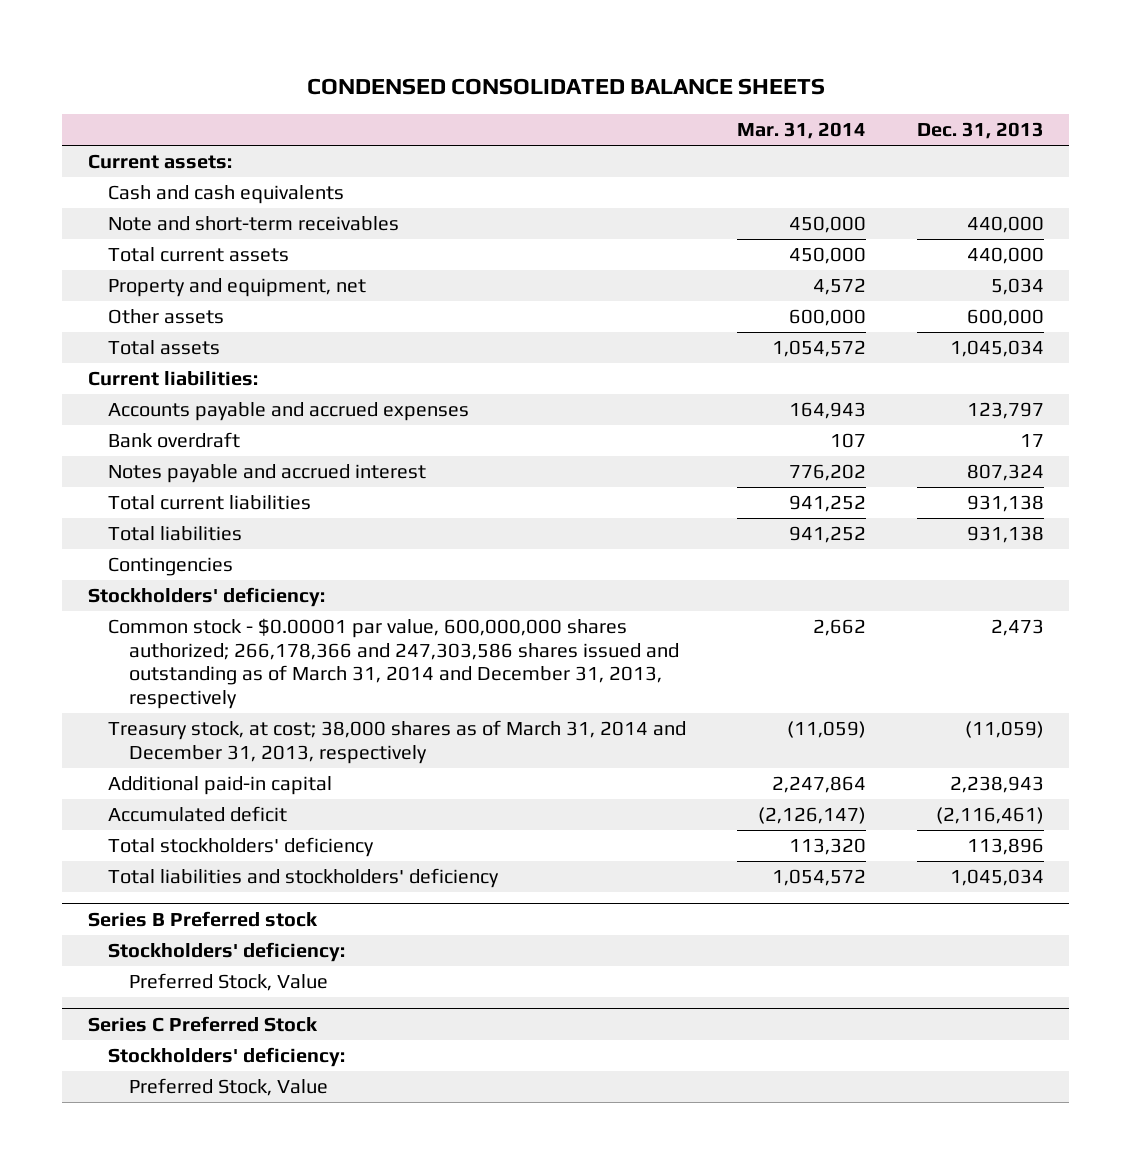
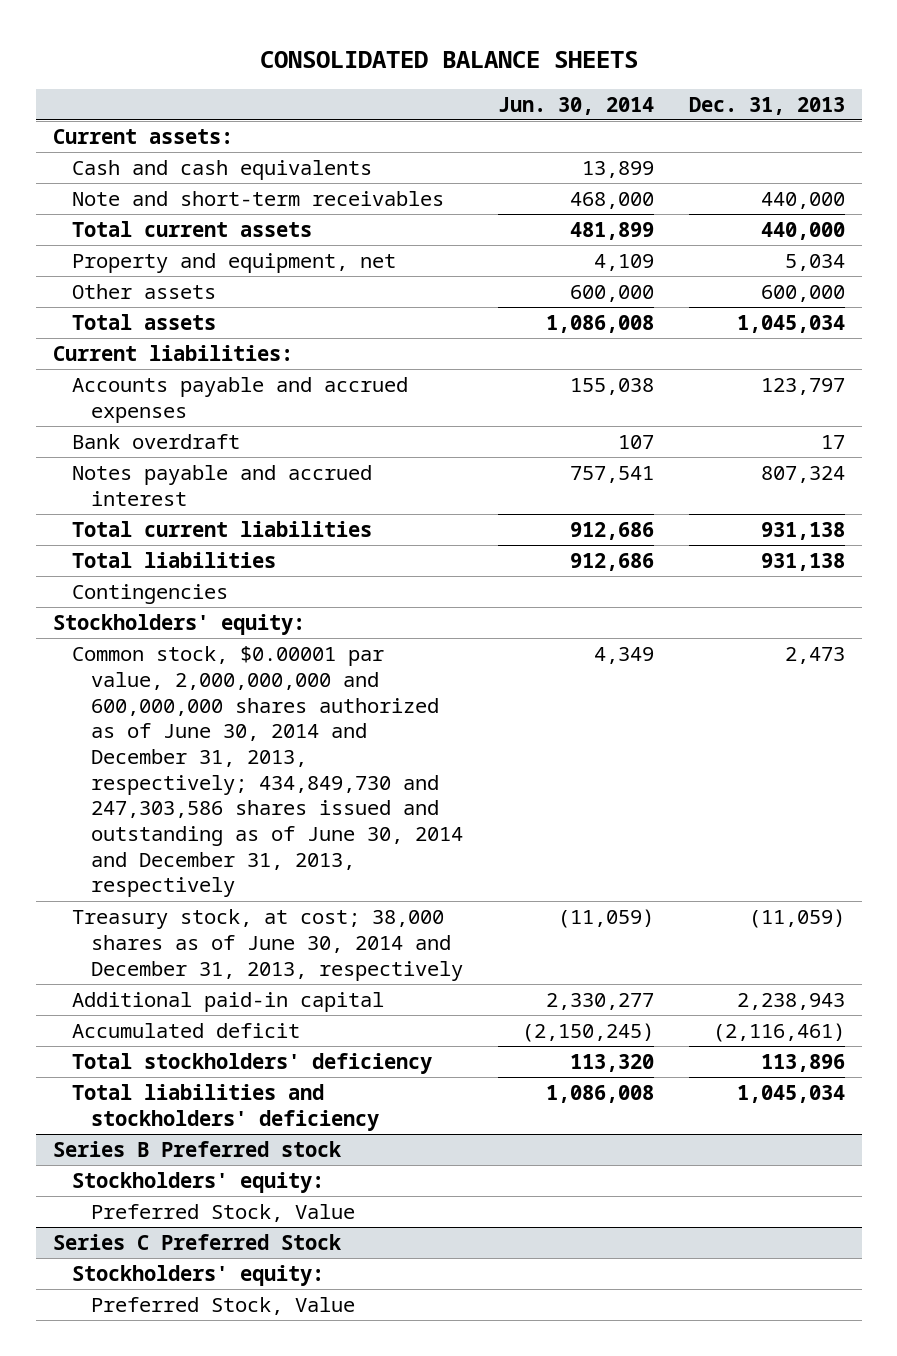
[306,77,825,95] CONDENSED CONSOLIDATED BALANCE SHEETS -> [259,50,638,68] CONSOLIDATED BALANCE SHEETS
[737,121,867,139] Mar. 31, 2014 -> none
none -> [498,96,655,115] Jun. 30, 2014
[87,587,325,608] Stockholders' deficiency: -> [52,614,305,636] Stockholders' equity:
[108,618,679,709] Common stock - $0.00001 par value, 600,000,000 shares authorized; 266,178,366 and 247,303,586 shares issued and outstanding as of March 31, 2014 and December 31, 2013, respectively -> [72,646,464,898] Common stock, $0.00001 par value, 2,000,000,000 and 600,000,000 shares authorized as of June 30, 2014 and December 31, 2013, respectively; 434,849,730 and 247,303,586 shares issued and outstanding as of June 30, 2014 and December 31, 2013, respectively
[108,720,687,764] Treasury stock, at cost; 38,000 shares as of March 31, 2014 and December 31, 2013, respectively -> [72,909,464,981] Treasury stock, at cost; 38,000 shares as of June 30, 2014 and December 31, 2013, respectively
[108,942,346,963] Stockholders' deficiency: -> [72,1172,325,1194] Stockholders' equity:
[108,1047,346,1068] Stockholders' deficiency: -> [72,1265,325,1287] Stockholders' equity:

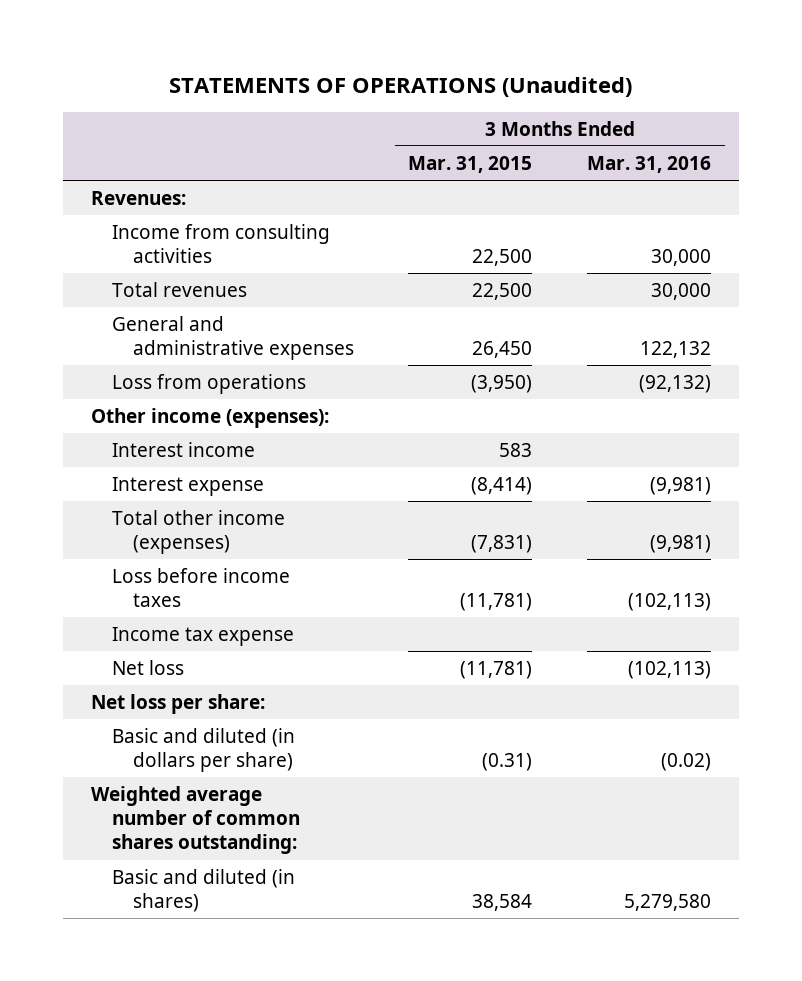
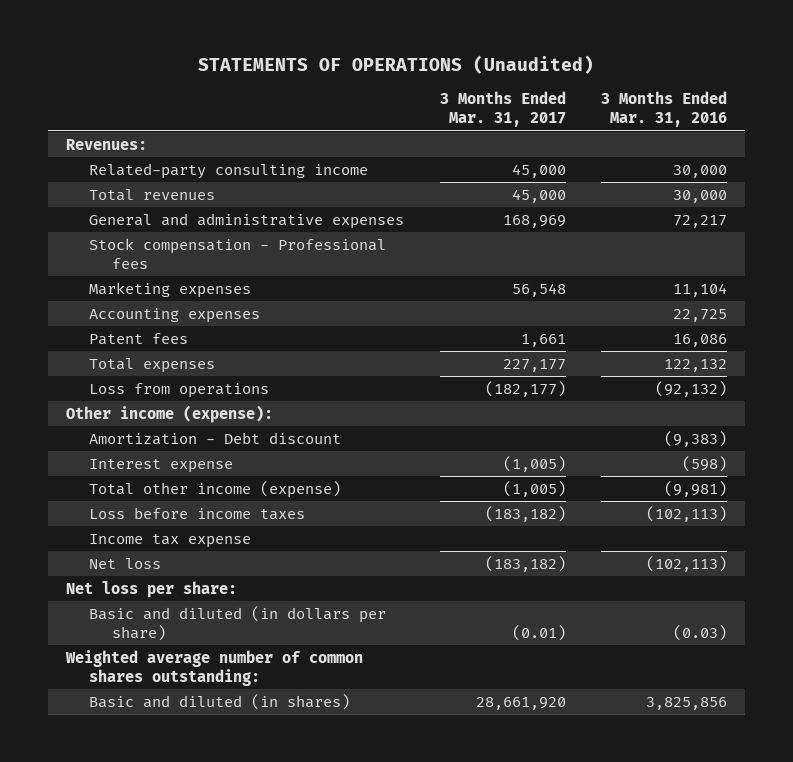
[408,155,533,173] Mar. 31, 2015 -> none
none -> [439,91,566,128] 3 Months Ended Mar. 31, 2017
[111,223,330,264] Income from consulting activities -> [88,162,368,179] Related-party consulting income
[640,341,712,359] 122,132 -> [673,214,728,228] 72,217
none -> [88,237,386,269] Stock compensation - Professional fees
none -> [88,281,251,298] Marketing expenses
none -> [88,307,260,323] Accounting expenses
none -> [88,332,188,345] Patent fees
none -> [88,357,215,373] Total expenses
[111,441,255,457] Interest income -> none
[90,407,329,428] Other income (expenses): -> [65,404,273,423] Other income (expense):
none -> [88,431,341,445] Amortization - Debt discount
[650,476,712,495] (9,981) -> [682,455,728,472] (598)
[111,509,285,555] Total other income (expenses) -> [88,480,341,498] Total other income (expense)
[661,753,712,772] (0.02) -> [673,624,728,641] (0.03)
[624,894,712,912] 5,279,580 -> [646,696,728,710] 3,825,856

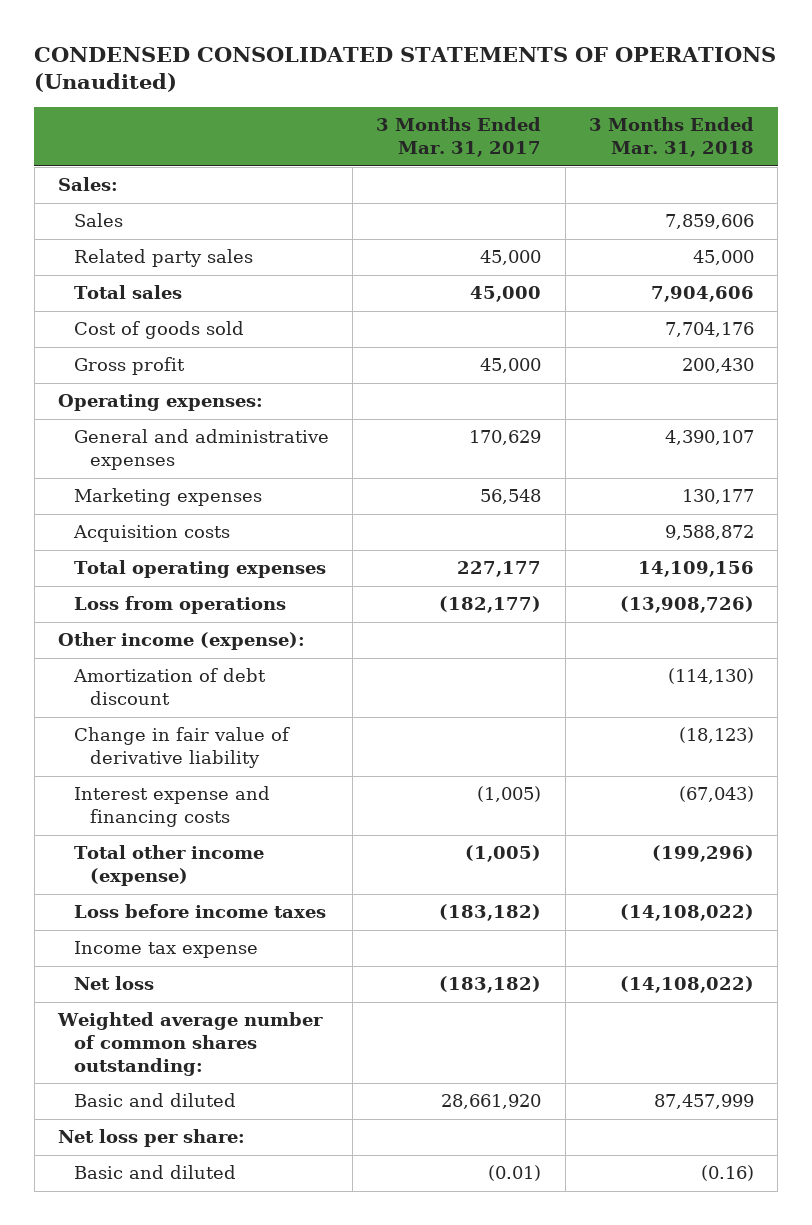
[198,55,595,75] STATEMENTS OF OPERATIONS (Unaudited) -> [34,46,777,93] CONDENSED CONSOLIDATED STATEMENTS OF OPERATIONS (Unaudited)
[601,91,728,128] 3 Months Ended Mar. 31, 2016 -> none
none -> [588,117,754,158] 3 Months Ended Mar. 31, 2018
[88,162,368,179] Related-party consulting income -> none
[88,237,386,269] Stock compensation - Professional fees -> none
[65,138,147,150] Revenues: -> [57,177,118,192] Sales:
none -> [73,213,123,228] Sales
none -> [73,249,253,268] Related party sales
[88,188,215,201] Total revenues -> [73,285,182,300] Total sales
none -> [73,321,244,340] Cost of goods sold
none -> [73,357,185,376] Gross profit
none -> [57,394,263,412] Operating expenses:
[502,214,566,228] 168,969 -> [469,430,542,446] 170,629
[88,307,260,323] Accounting expenses -> none
[88,332,188,345] Patent fees -> none
none -> [72,525,230,543] Acquisition costs
[88,357,215,373] Total expenses -> [73,560,326,579] Total operating expenses
[88,431,341,445] Amortization - Debt discount -> [72,668,266,706] Amortization of debt discount
none -> [73,727,290,769] Change in fair value of derivative liability
[88,458,233,473] Interest expense -> [73,786,270,828] Interest expense and financing costs
[88,605,386,641] Basic and diluted (in dollars per share) -> none
[88,693,350,710] Basic and diluted (in shares) -> [73,1093,236,1108] Basic and diluted
[65,580,237,598] Net loss per share: -> [57,1129,245,1148] Net loss per share:
none -> [73,1165,236,1180] Basic and diluted

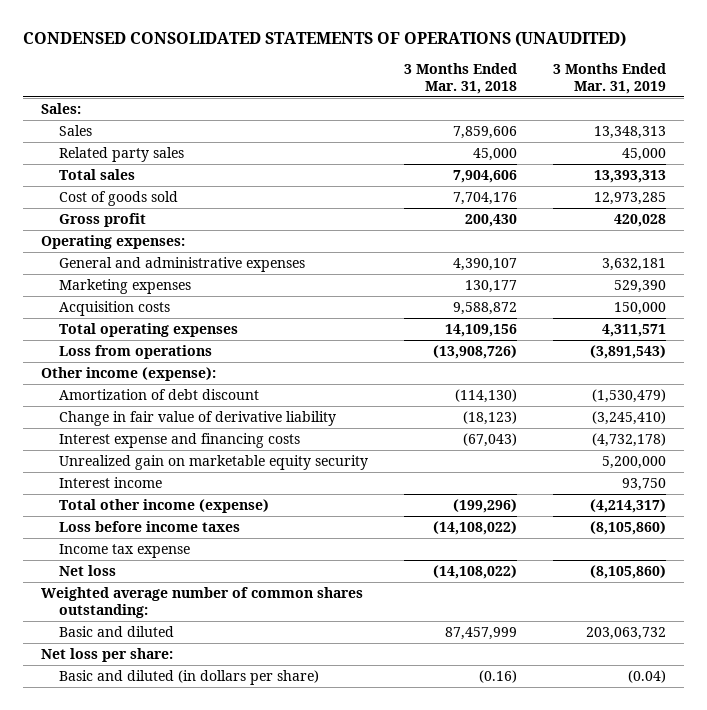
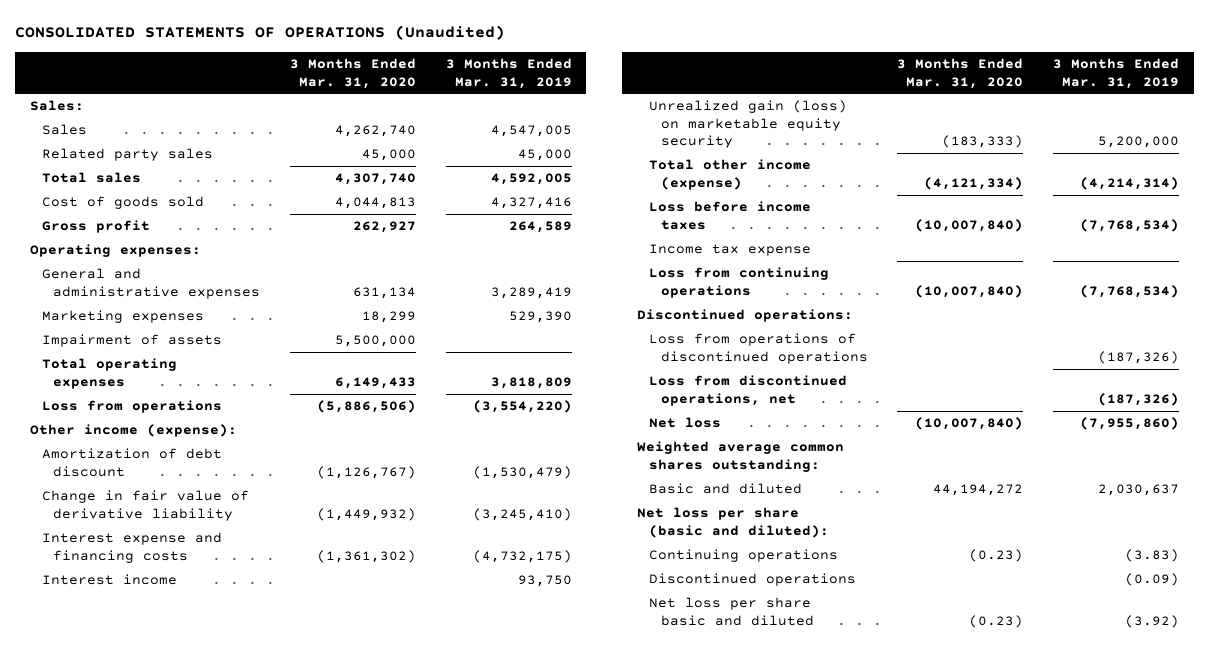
[22,31,626,48] CONDENSED CONSOLIDATED STATEMENTS OF OPERATIONS (UNAUDITED) -> [15,25,506,41] CONSOLIDATED STATEMENTS OF OPERATIONS (Unaudited)
[403,62,517,94] 3 Months Ended Mar. 31, 2018 -> none
none -> [289,58,416,89] 3 Months Ended Mar. 31, 2020
[593,125,666,139] 13,348,313 -> [490,125,572,138] 4,547,005
[593,169,666,183] 13,393,313 -> [490,173,572,186] 4,592,005
[593,191,666,205] 12,973,285 -> [490,197,572,210] 4,327,416
[613,213,666,227] 420,028 -> [508,221,572,234] 264,589
[601,257,666,271] 3,632,181 -> [490,286,572,299] 3,289,419
[58,300,170,316] Acquisition costs -> none
none -> [41,334,222,348] Impairment of assets
[601,323,666,337] 4,311,571 -> [490,376,572,389] 3,818,809
[589,344,666,359] (3,891,543) -> [472,400,572,414] (3,554,220)
[58,454,368,470] Unrealized gain on marketable equity security -> none
[591,432,666,447] (4,732,178) -> [472,549,572,563] (4,732,175)
none -> [648,100,847,149] Unrealized gain (loss) on marketable equity security
[589,498,666,513] (4,214,317) -> [1079,176,1179,190] (4,214,314)
[589,520,666,535] (8,105,860) -> [1079,218,1179,232] (7,768,534)
none -> [648,267,829,298] Loss from continuing operations
none -> [637,309,854,323] Discontinued operations:
none -> [648,333,868,364] Loss from operations of discontinued operations
none -> [648,375,847,406] Loss from discontinued operations, net
[589,564,666,579] (8,105,860) -> [1079,417,1179,431] (7,955,860)
[40,586,363,618] Weighted average number of common shares outstanding: -> [637,441,845,472] Weighted average common shares outstanding:
[585,626,666,640] 203,063,732 -> [1097,484,1179,497] 2,030,637
[40,647,173,662] Net loss per share: -> [637,507,829,538] Net loss per share (basic and diluted):
none -> [648,549,838,563] Continuing operations
none -> [648,573,856,587] Discontinued operations
[58,669,319,685] Basic and diluted (in dollars per share) -> [648,597,814,626] Net loss per share basic and diluted
[627,669,666,683] (0.04) -> [1124,614,1179,628] (3.92)

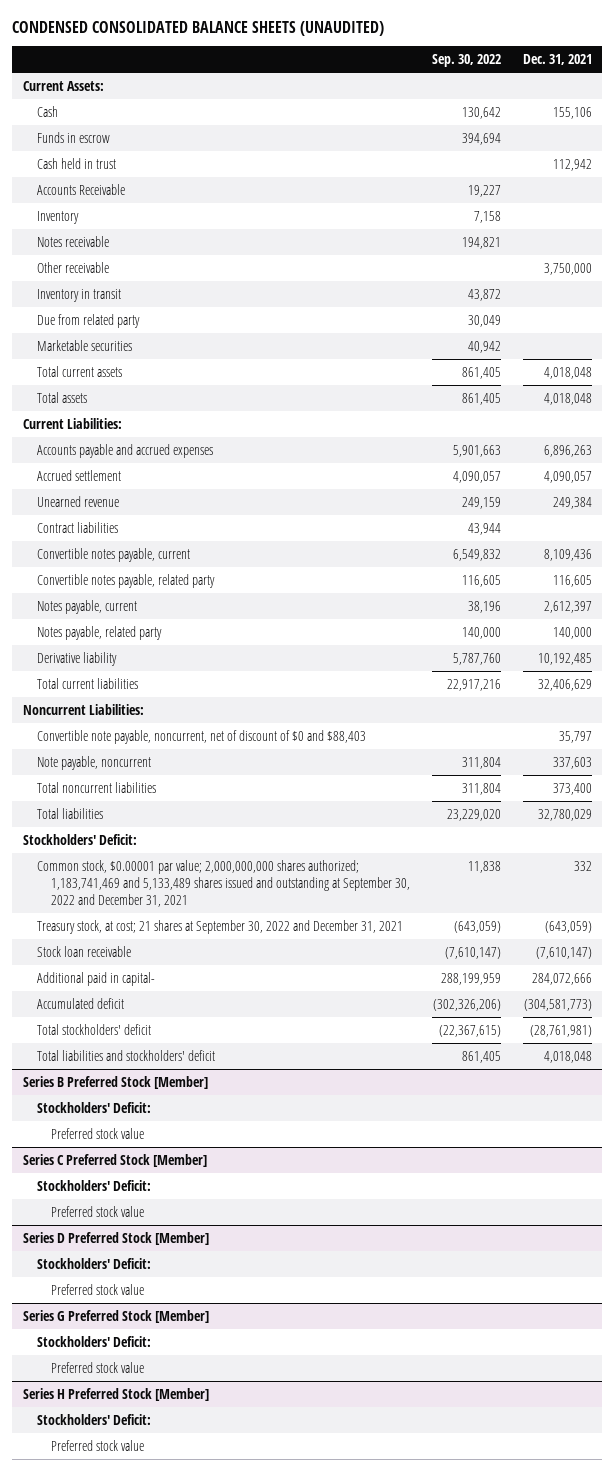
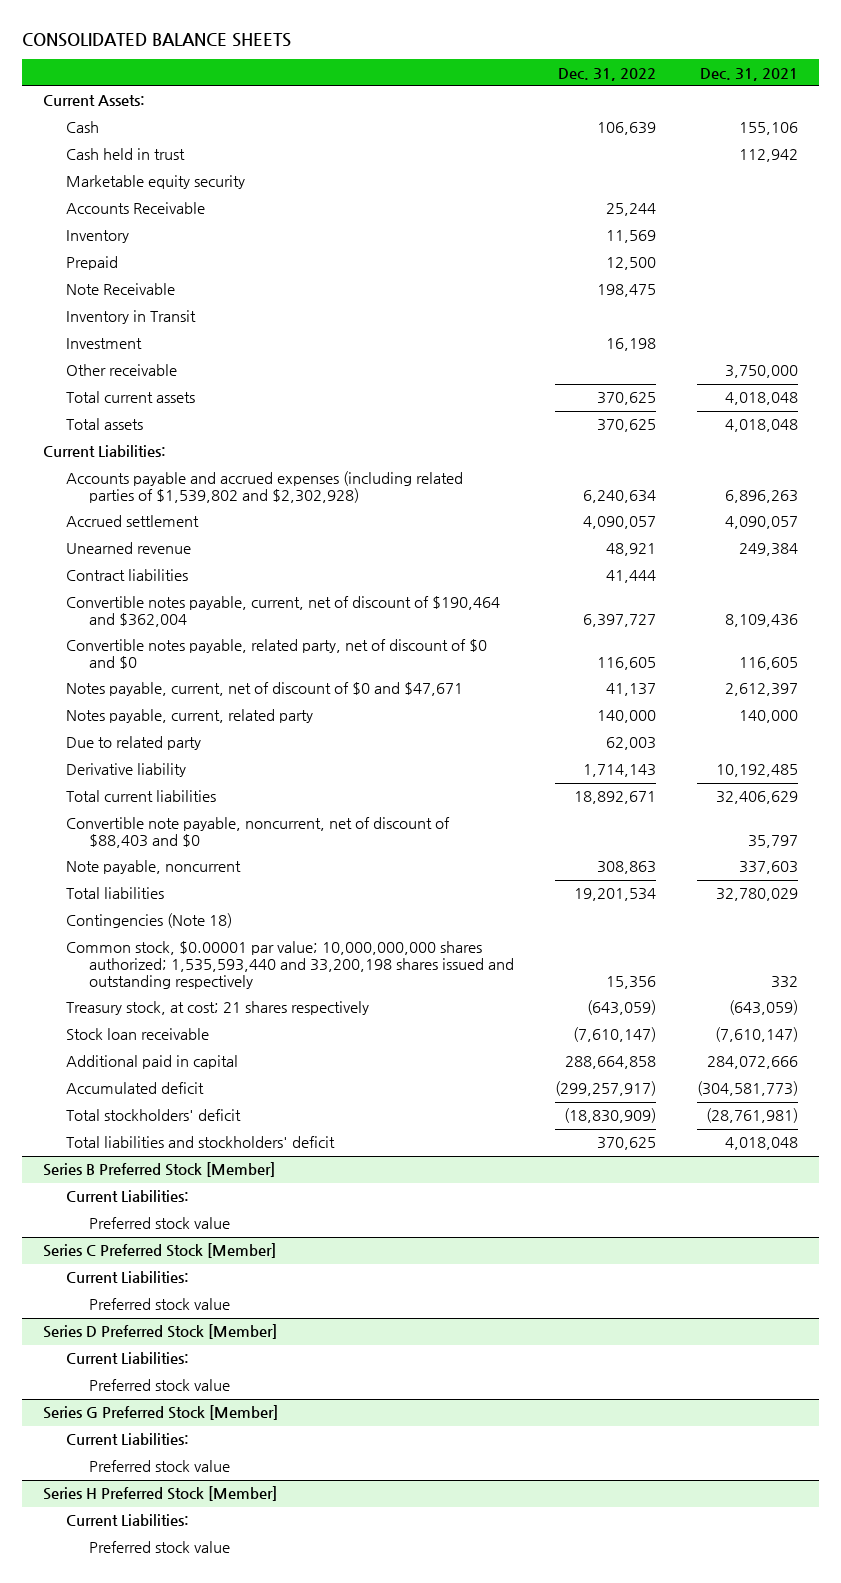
[11,20,384,36] CONDENSED CONSOLIDATED BALANCE SHEETS (UNAUDITED) -> [22,32,292,47] CONSOLIDATED BALANCE SHEETS
[432,53,502,67] Sep. 30, 2022 -> none
none -> [558,67,657,81] Dec. 31, 2022
[37,131,111,143] Funds in escrow -> none
none -> [65,175,245,190] Marketable equity security
none -> [65,256,118,271] Prepaid
[37,235,110,247] Notes receivable -> [65,283,175,296] Note Receivable
none -> [65,310,196,325] Inventory in Transit
none -> [65,338,142,350] Investment
[37,288,122,302] Inventory in transit -> none
[37,313,141,328] Due from related party -> none
[37,339,133,351] Marketable securities -> none
[37,443,214,458] Accounts payable and accrued expenses -> [65,471,463,504] Accounts payable and accrued expenses (including related parties of $1,539,802 and $2,302,928)
[37,547,191,562] Convertible notes payable, current -> [65,596,500,628] Convertible notes payable, current, net of discount of $190,464 and $362,004
[37,573,216,588] Convertible notes payable, related party -> [65,639,487,670] Convertible notes payable, related party, net of discount of $0 and $0
[37,599,138,614] Notes payable, current -> [65,682,463,697] Notes payable, current, net of discount of $0 and $47,671
[37,625,163,640] Notes payable, related party -> [65,709,313,724] Notes payable, current, related party
none -> [65,736,201,751] Due to related party
[22,703,144,715] Noncurrent Liabilities: -> none
[37,729,367,744] Convertible note payable, noncurrent, net of discount of $0 and $88,403 -> [65,817,450,849] Convertible note payable, noncurrent, net of discount of $88,403 and $0
[37,781,157,793] Total noncurrent liabilities -> none
[22,833,137,845] Stockholders' Deficit: -> none
none -> [65,913,232,929] Contingencies (Note 18)
[37,859,411,908] Common stock, $0.00001 par value; 2,000,000,000 shares authorized; 1,183,741,469 and 5,133,489 shares issued and outstanding at September 30, 2022 and December 31, 2021 -> [65,941,514,989] Common stock, $0.00001 par value; 10,000,000,000 shares authorized; 1,535,593,440 and 33,200,198 shares issued and outstanding respectively
[37,919,404,934] Treasury stock, at cost; 21 shares at September 30, 2022 and December 31, 2021 -> [65,1001,369,1016] Treasury stock, at cost; 21 shares respectively
[37,971,156,986] Additional paid in capital- -> [65,1055,238,1070] Additional paid in capital
[37,1101,152,1113] Stockholders' Deficit: -> none
none -> [65,1190,189,1203] Current Liabilities:
[37,1179,152,1191] Stockholders' Deficit: -> none
none -> [65,1271,189,1284] Current Liabilities:
[37,1257,152,1269] Stockholders' Deficit: -> none
none -> [65,1352,189,1365] Current Liabilities:
[37,1335,152,1347] Stockholders' Deficit: -> none
none -> [65,1433,189,1446] Current Liabilities:
[37,1413,152,1425] Stockholders' Deficit: -> none
none -> [65,1514,189,1527] Current Liabilities:

